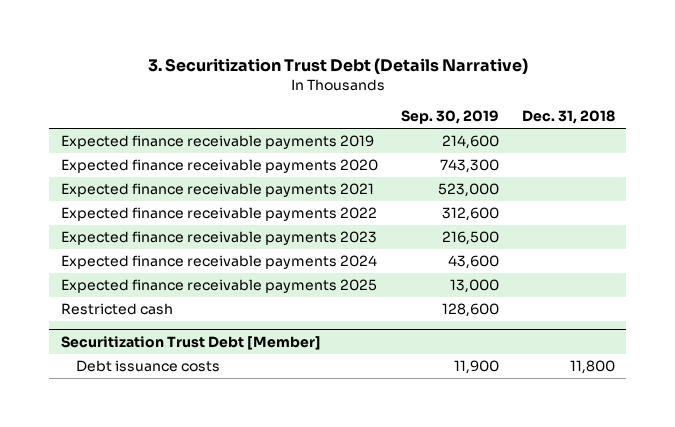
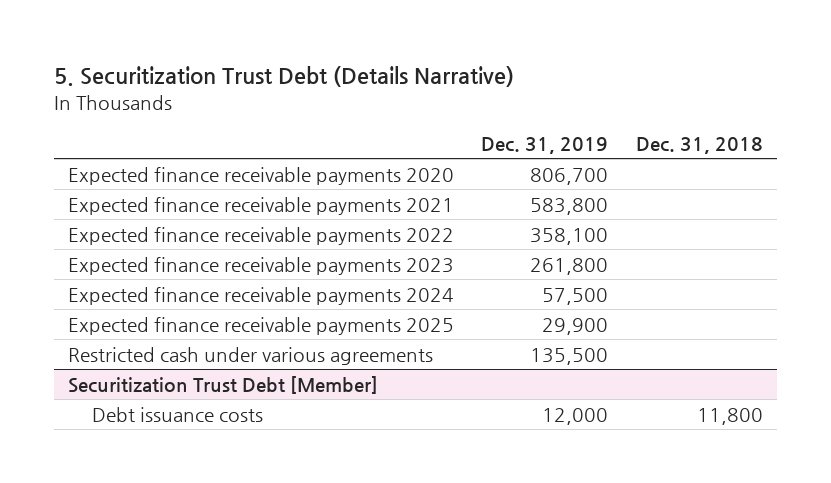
[147,58,528,75] 3. Securitization Trust Debt (Details Narrative) -> [53,66,514,88] 5. Securitization Trust Debt (Details Narrative)
[400,110,499,125] Sep. 30, 2019 -> none
none -> [481,136,609,154] Dec. 31, 2019
[60,135,374,150] Expected finance receivable payments 2019 -> none
[60,303,173,316] Restricted cash -> [67,346,433,365] Restricted cash under various agreements

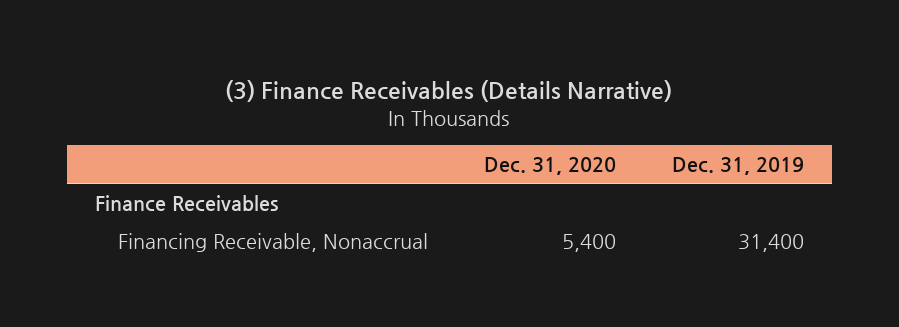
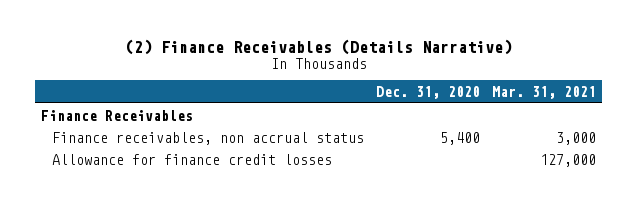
[225,79,673,102] (3) Finance Receivables (Details Narrative) -> [124,38,512,55] (2) Finance Receivables (Details Narrative)
[671,157,804,176] Dec. 31, 2019 -> none
none -> [492,85,597,99] Mar. 31, 2021
[117,233,428,253] Financing Receivable, Nonaccrual -> [51,131,364,145] Finance receivables, non accrual status
none -> [51,153,332,165] Allowance for finance credit losses

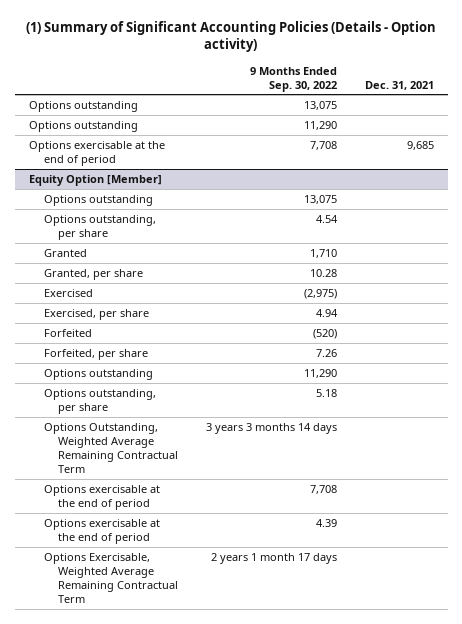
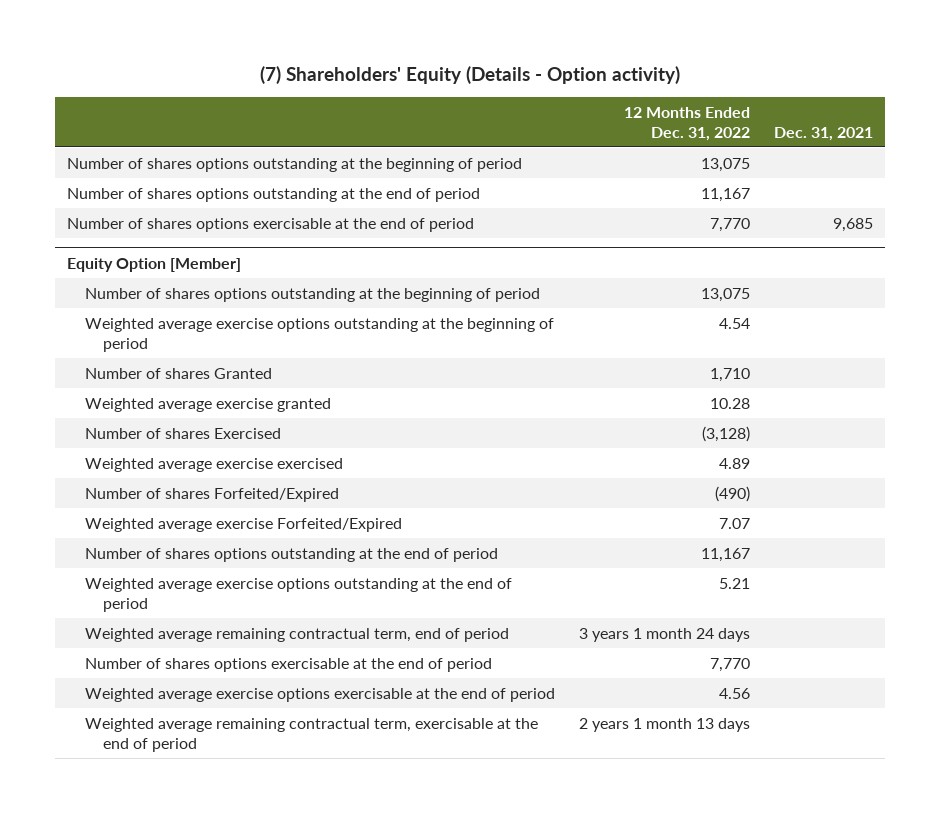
[26,21,437,53] (1) Summary of Significant Accounting Policies (Details - Option activity) -> [260,65,681,84] (7) Shareholders' Equity (Details - Option activity)
[250,66,338,92] 9 Months Ended Sep. 30, 2022 -> none
none -> [623,106,750,141] 12 Months Ended Dec. 31, 2022
[28,100,138,112] Options outstanding -> [67,158,523,173] Number of shares options outstanding at the beginning of period
[28,120,138,132] Options outstanding -> [67,188,481,203] Number of shares options outstanding at the end of period
[28,140,165,166] Options exercisable at the end of period -> [67,218,475,233] Number of shares options exercisable at the end of period
[43,194,153,206] Options outstanding -> [85,288,541,303] Number of shares options outstanding at the beginning of period
[43,214,156,240] Options outstanding, per share -> [85,318,555,352] Weighted average exercise options outstanding at the beginning of period
[43,248,87,257] Granted -> [85,368,273,380] Number of shares Granted
[43,268,143,280] Granted, per share -> [85,398,332,413] Weighted average exercise granted
[43,288,93,297] Exercised -> [85,428,282,440] Number of shares Exercised
[43,308,149,320] Exercised, per share -> [85,458,344,473] Weighted average exercise exercised
[43,328,92,337] Forfeited -> [85,488,340,503] Number of shares Forfeited/Expired
[43,348,148,360] Forfeited, per share -> [85,518,403,533] Weighted average exercise Forfeited/Expired
[43,368,153,380] Options outstanding -> [85,548,499,563] Number of shares options outstanding at the end of period
[43,388,156,414] Options outstanding, per share -> [85,578,513,612] Weighted average exercise options outstanding at the end of period
[43,422,179,474] Options Outstanding, Weighted Average Remaining Contractual Term -> [85,628,510,643] Weighted average remaining contractual term, end of period
[43,484,160,510] Options exercisable at the end of period -> [85,658,493,673] Number of shares options exercisable at the end of period
[43,518,160,544] Options exercisable at the end of period -> [85,688,556,703] Weighted average exercise options exercisable at the end of period
[43,552,179,604] Options Exercisable, Weighted Average Remaining Contractual Term -> [85,718,539,752] Weighted average remaining contractual term, exercisable at the end of period

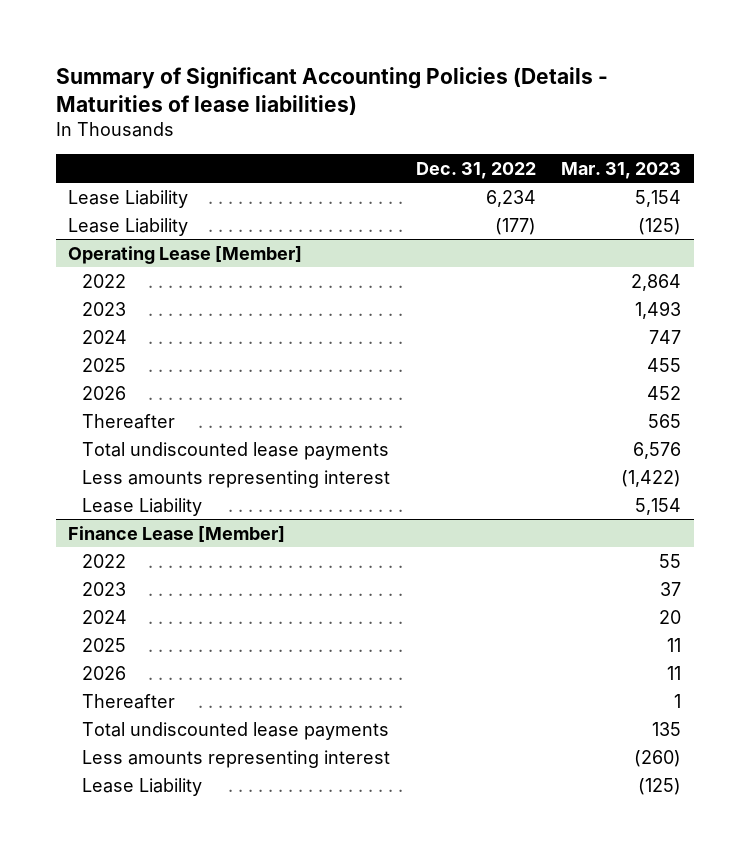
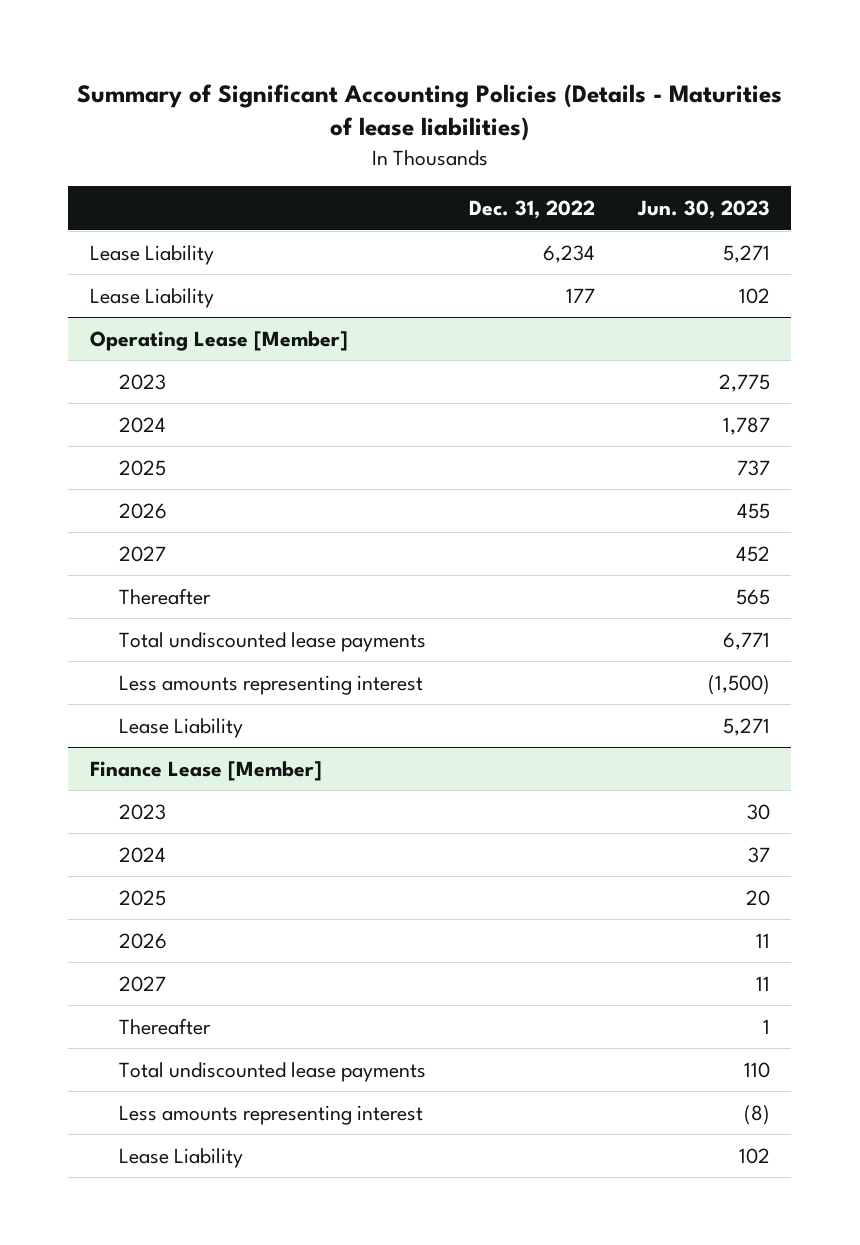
[561,161,682,179] Mar. 31, 2023 -> none
none -> [636,200,770,220] Jun. 30, 2023
[494,217,536,235] (177) -> [565,287,595,303] 177
[82,273,127,288] 2022 -> none
none -> [119,545,167,562] 2027
[82,553,127,568] 2022 -> none
none -> [119,975,167,992] 2027

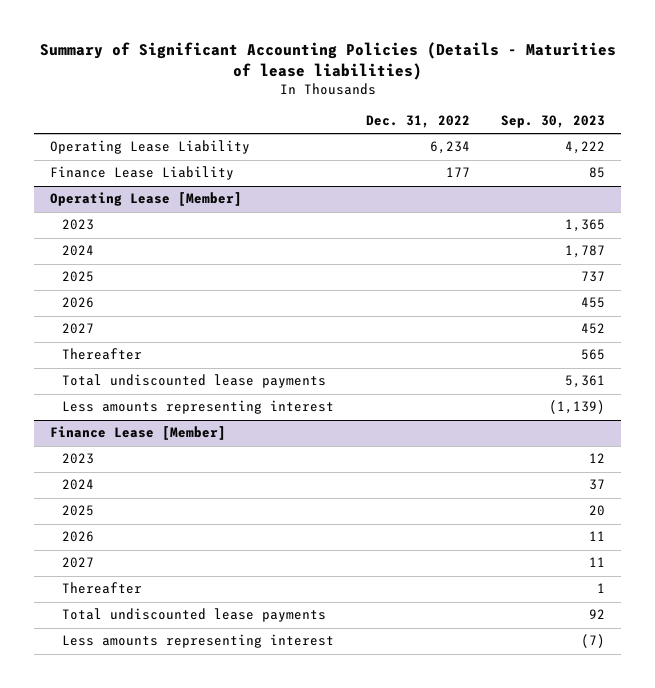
[636,200,770,220] Jun. 30, 2023 -> none
none -> [501,115,606,129] Sep. 30, 2023
[89,244,214,265] Lease Liability -> [49,140,250,155] Operating Lease Liability
[89,287,214,308] Lease Liability -> [49,166,234,181] Finance Lease Liability
[119,717,244,738] Lease Liability -> none
[119,1147,244,1168] Lease Liability -> none

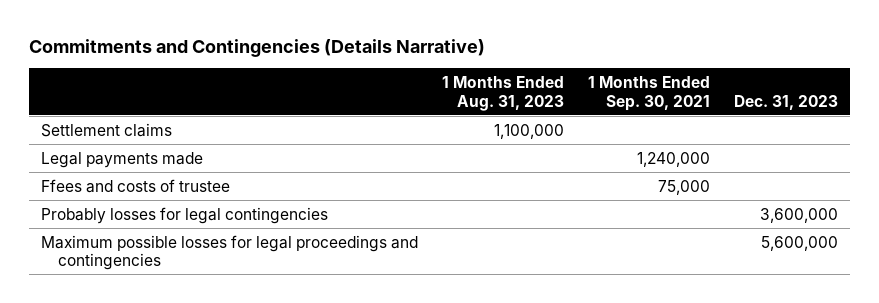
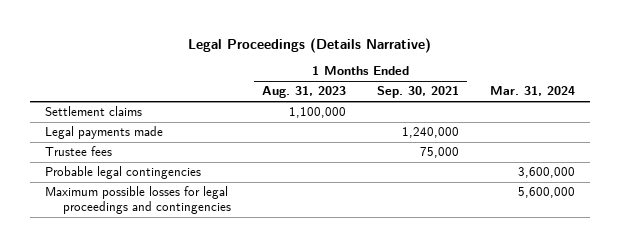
[28,38,485,57] Commitments and Contingencies (Details Narrative) -> [187,37,431,53] Legal Proceedings (Details Narrative)
[733,94,838,110] Dec. 31, 2023 -> none
none -> [489,86,575,97] Mar. 31, 2024
[40,206,328,224] Probably losses for legal contingencies -> none
[40,178,230,193] Ffees and costs of trustee -> [44,146,112,157] Trustee fees
none -> [44,166,201,180] Probable legal contingencies

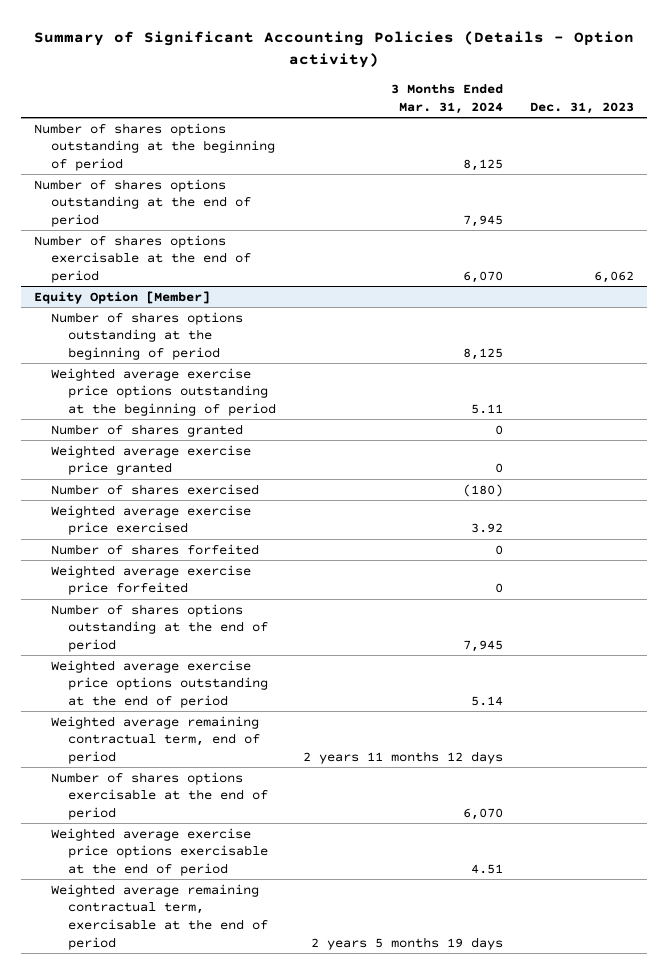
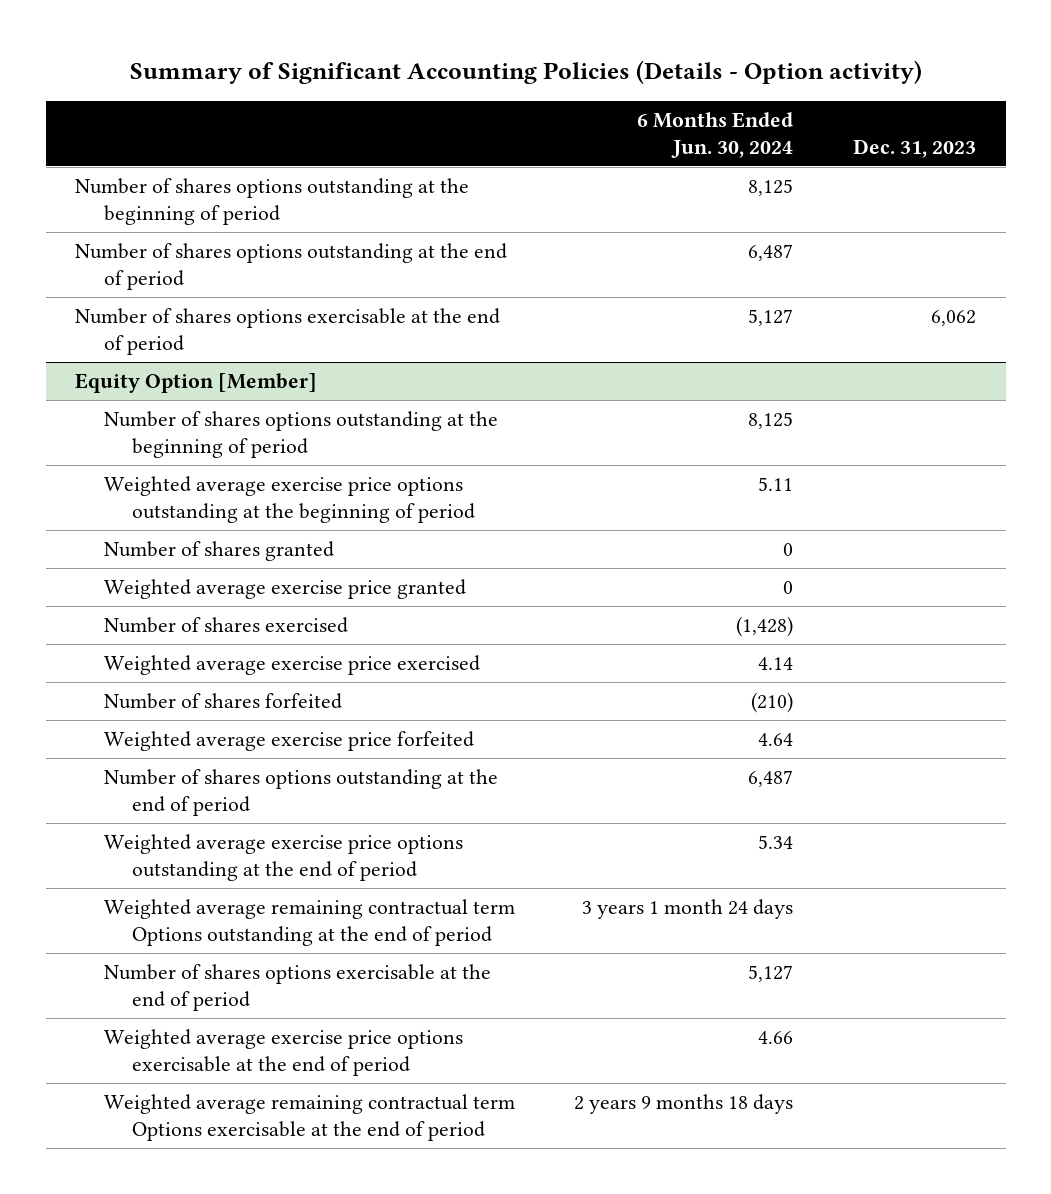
[390,83,503,114] 3 Months Ended Mar. 31, 2024 -> none
none -> [637,111,794,158] 6 Months Ended Jun. 30, 2024
[50,715,260,764] Weighted average remaining contractual term, end of period -> [103,899,515,947] Weighted average remaining contractual term Options outstanding at the end of period
[50,883,268,950] Weighted average remaining contractual term, exercisable at the end of period -> [103,1094,515,1142] Weighted average remaining contractual term Options exercisable at the end of period

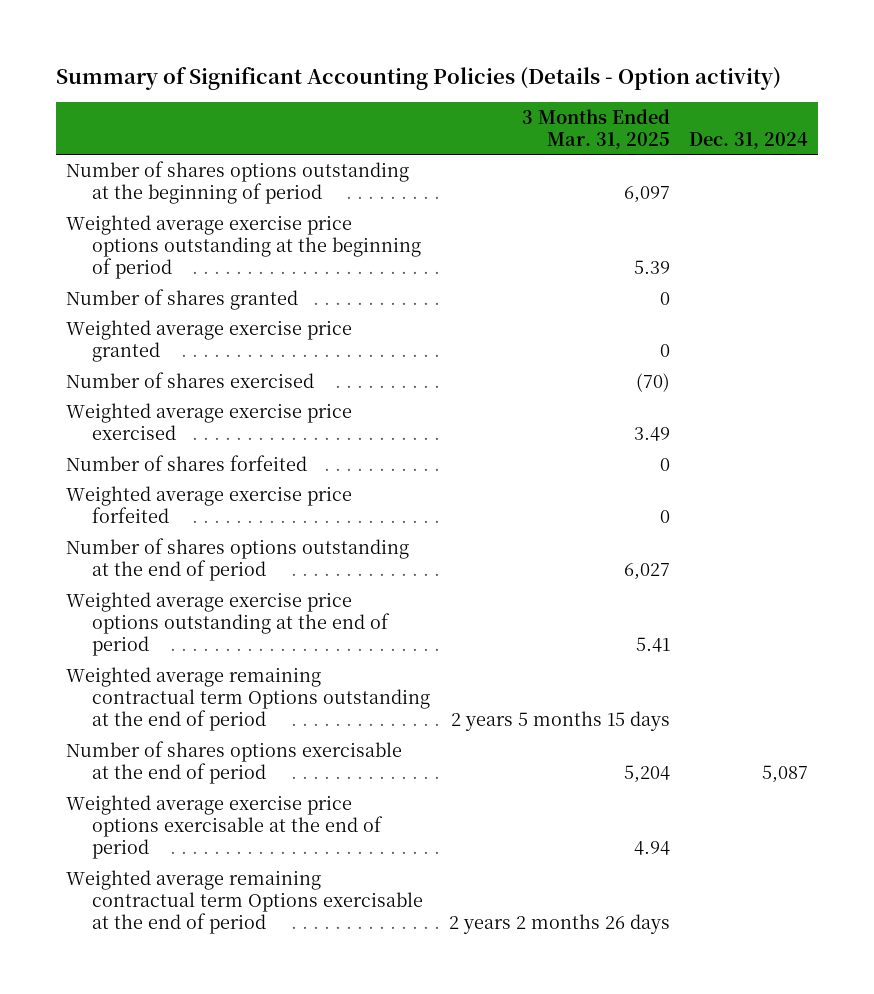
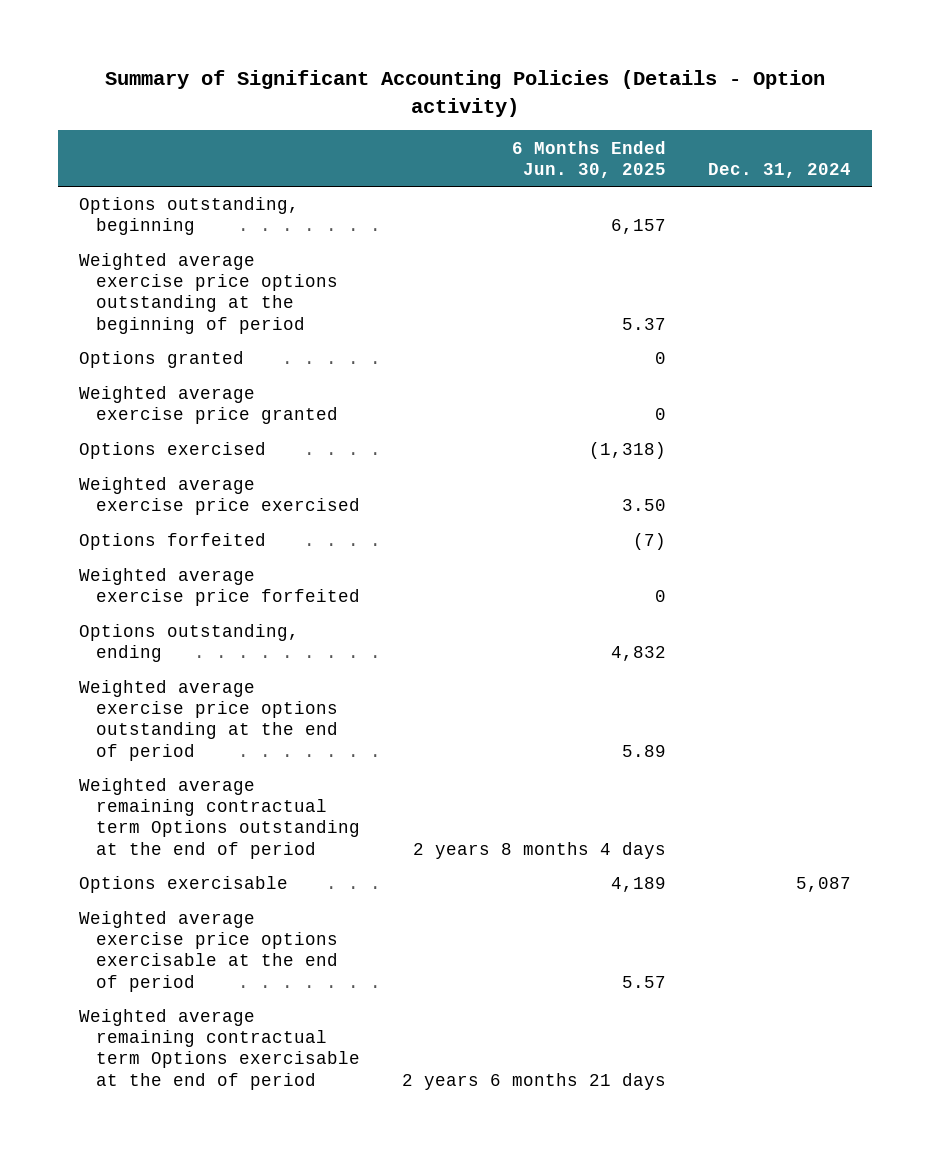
[522,108,671,149] 3 Months Ended Mar. 31, 2025 -> none
none -> [511,140,666,178] 6 Months Ended Jun. 30, 2025
[65,160,409,204] Number of shares options outstanding at the beginning of period -> none
none -> [78,197,299,236] Options outstanding, beginning
[65,288,298,310] Number of shares granted -> [78,351,244,369] Options granted
[65,371,314,388] Number of shares exercised -> [78,442,266,460] Options exercised
[65,454,307,471] Number of shares forfeited -> [78,533,266,551] Options forfeited
[65,537,409,581] Number of shares options outstanding at the end of period -> [78,624,299,663] Options outstanding, ending
[65,740,402,784] Number of shares options exercisable at the end of period -> [78,876,288,894] Options exercisable

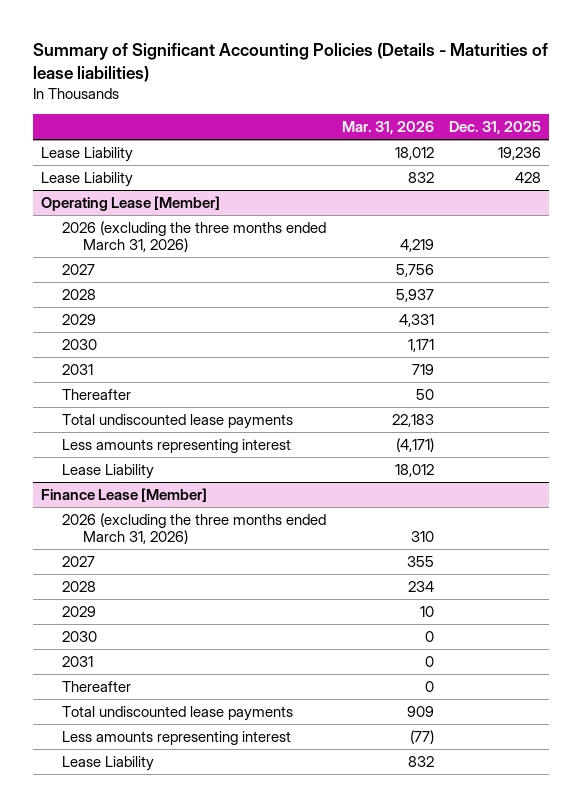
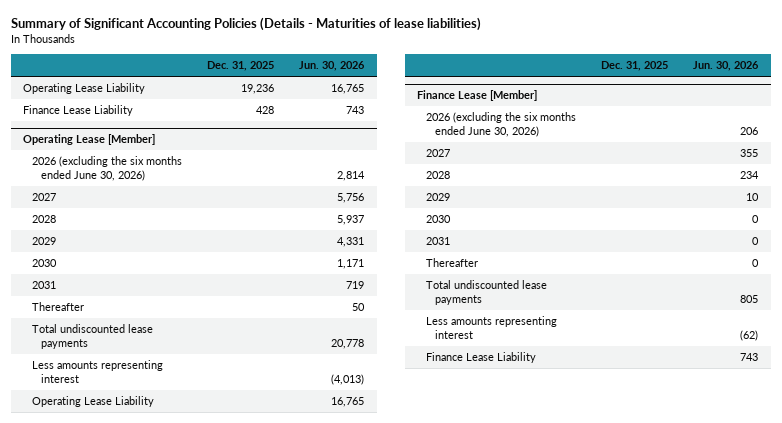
[341,121,434,135] Mar. 31, 2026 -> none
none -> [299,61,366,72] Jun. 30, 2026
[40,146,133,162] Lease Liability -> [23,83,146,95] Operating Lease Liability
[40,171,133,187] Lease Liability -> [23,105,134,117] Finance Lease Liability
[61,220,326,253] 2026 (excluding the three months ended March 31, 2026) -> [32,156,183,182] 2026 (excluding the six months ended June 30, 2026)
[61,463,154,479] Lease Liability -> [32,396,155,408] Operating Lease Liability
[61,512,326,545] 2026 (excluding the three months ended March 31, 2026) -> [426,112,577,138] 2026 (excluding the six months ended June 30, 2026)
[61,755,154,771] Lease Liability -> [426,352,537,364] Finance Lease Liability

